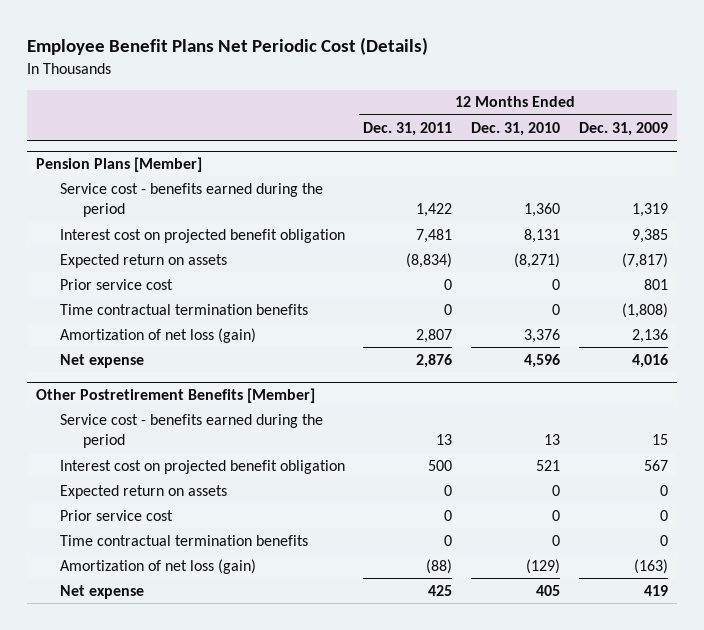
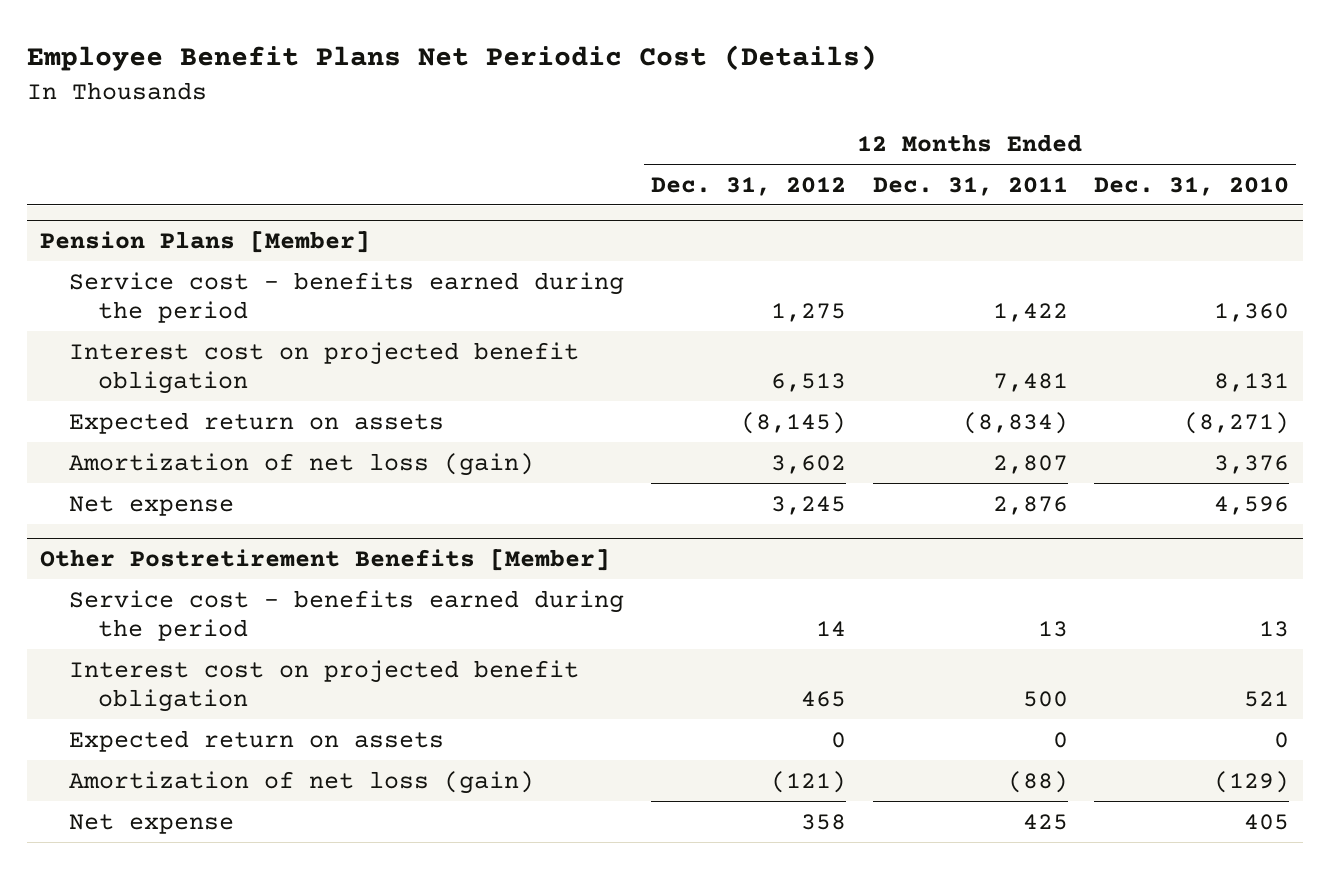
[578,121,668,136] Dec. 31, 2009 -> none
none -> [650,176,846,196] Dec. 31, 2012
[59,278,173,290] Prior service cost -> none
[59,303,308,315] Time contractual termination benefits -> none
[59,509,173,521] Prior service cost -> none
[59,534,308,546] Time contractual termination benefits -> none

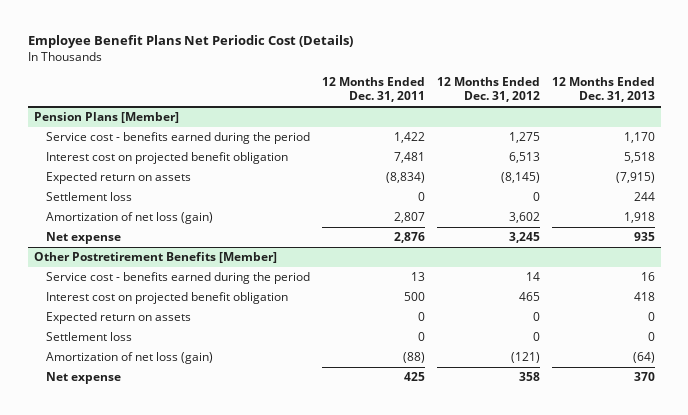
[1094,176,1290,196] Dec. 31, 2010 -> none
none -> [551,77,655,103] 12 Months Ended Dec. 31, 2013
none -> [46,192,133,202] Settlement loss
none -> [46,332,133,342] Settlement loss

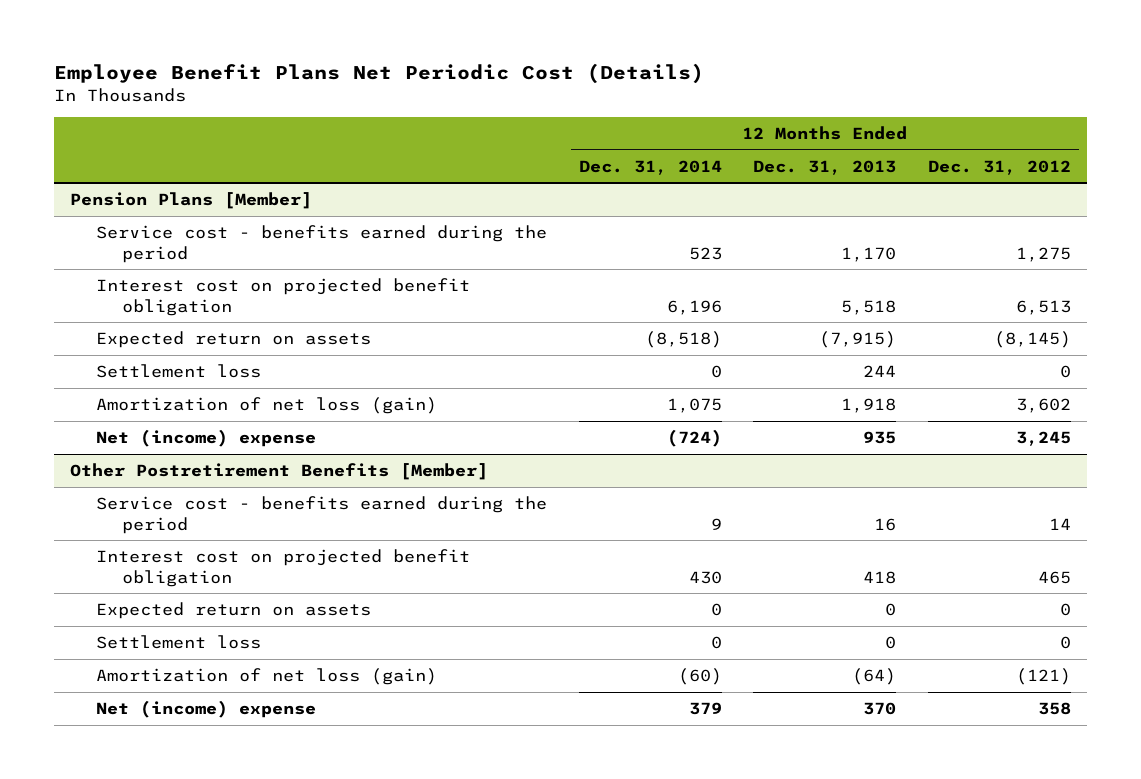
[321,77,425,103] 12 Months Ended Dec. 31, 2011 -> none
none -> [578,159,722,175] Dec. 31, 2014
[46,232,122,245] Net expense -> [95,428,316,447] Net (income) expense
[46,372,122,385] Net expense -> [95,699,316,718] Net (income) expense

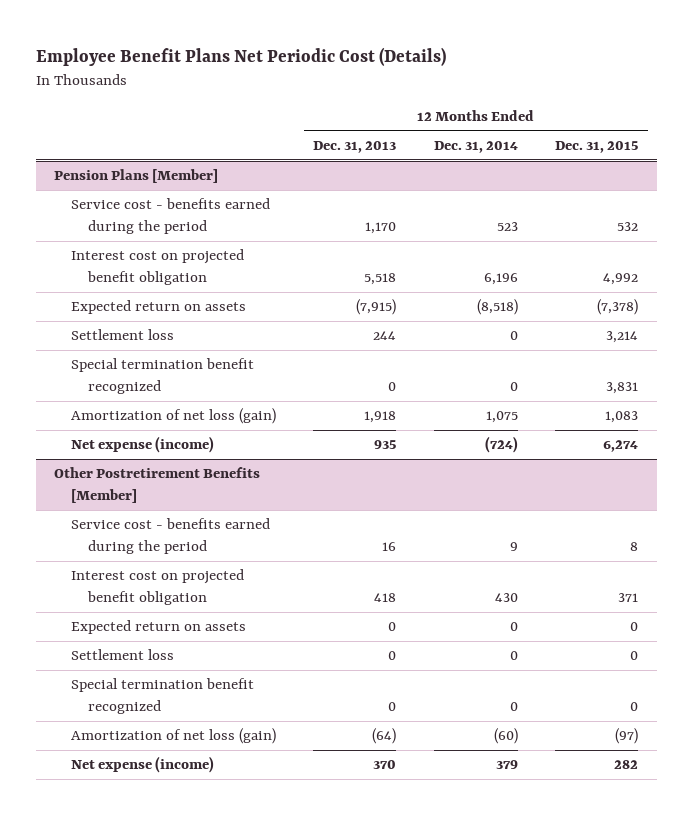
[928,159,1072,175] Dec. 31, 2012 -> none
none -> [555,141,639,154] Dec. 31, 2015
none -> [70,358,254,395] Special termination benefit recognized
[95,428,316,447] Net (income) expense -> [70,436,214,454] Net expense (income)
none -> [70,678,254,715] Special termination benefit recognized
[95,699,316,718] Net (income) expense -> [70,756,214,774] Net expense (income)

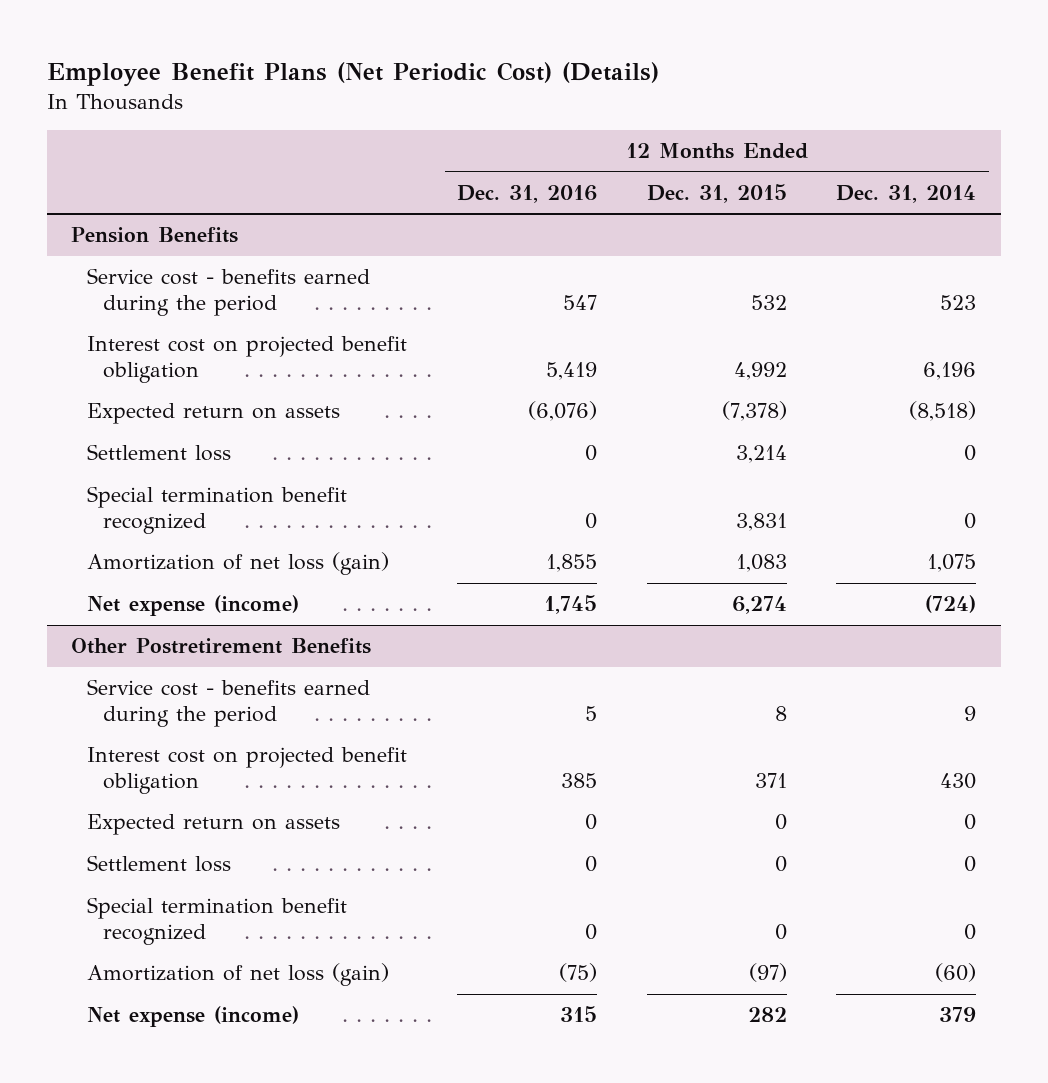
[35,46,446,66] Employee Benefit Plans Net Periodic Cost (Details) -> [46,61,659,87] Employee Benefit Plans (Net Periodic Cost) (Details)
[313,141,397,154] Dec. 31, 2013 -> none
none -> [457,184,598,203] Dec. 31, 2016
[54,169,219,184] Pension Plans [Member] -> [71,227,239,244] Pension Benefits
[54,467,261,504] Other Postretirement Benefits [Member] -> [71,638,372,655] Other Postretirement Benefits

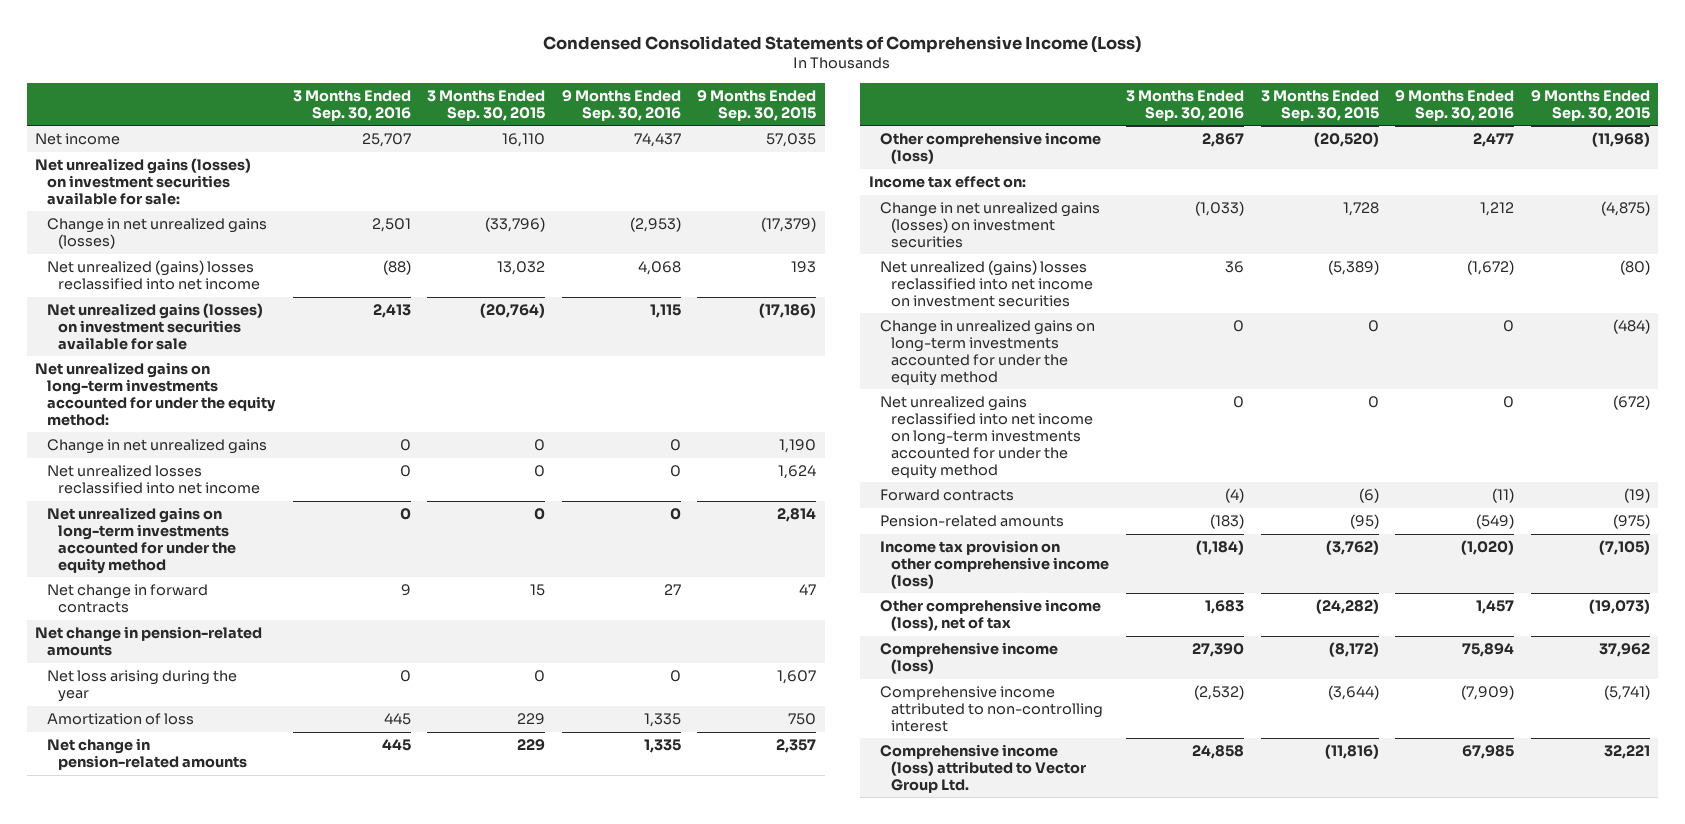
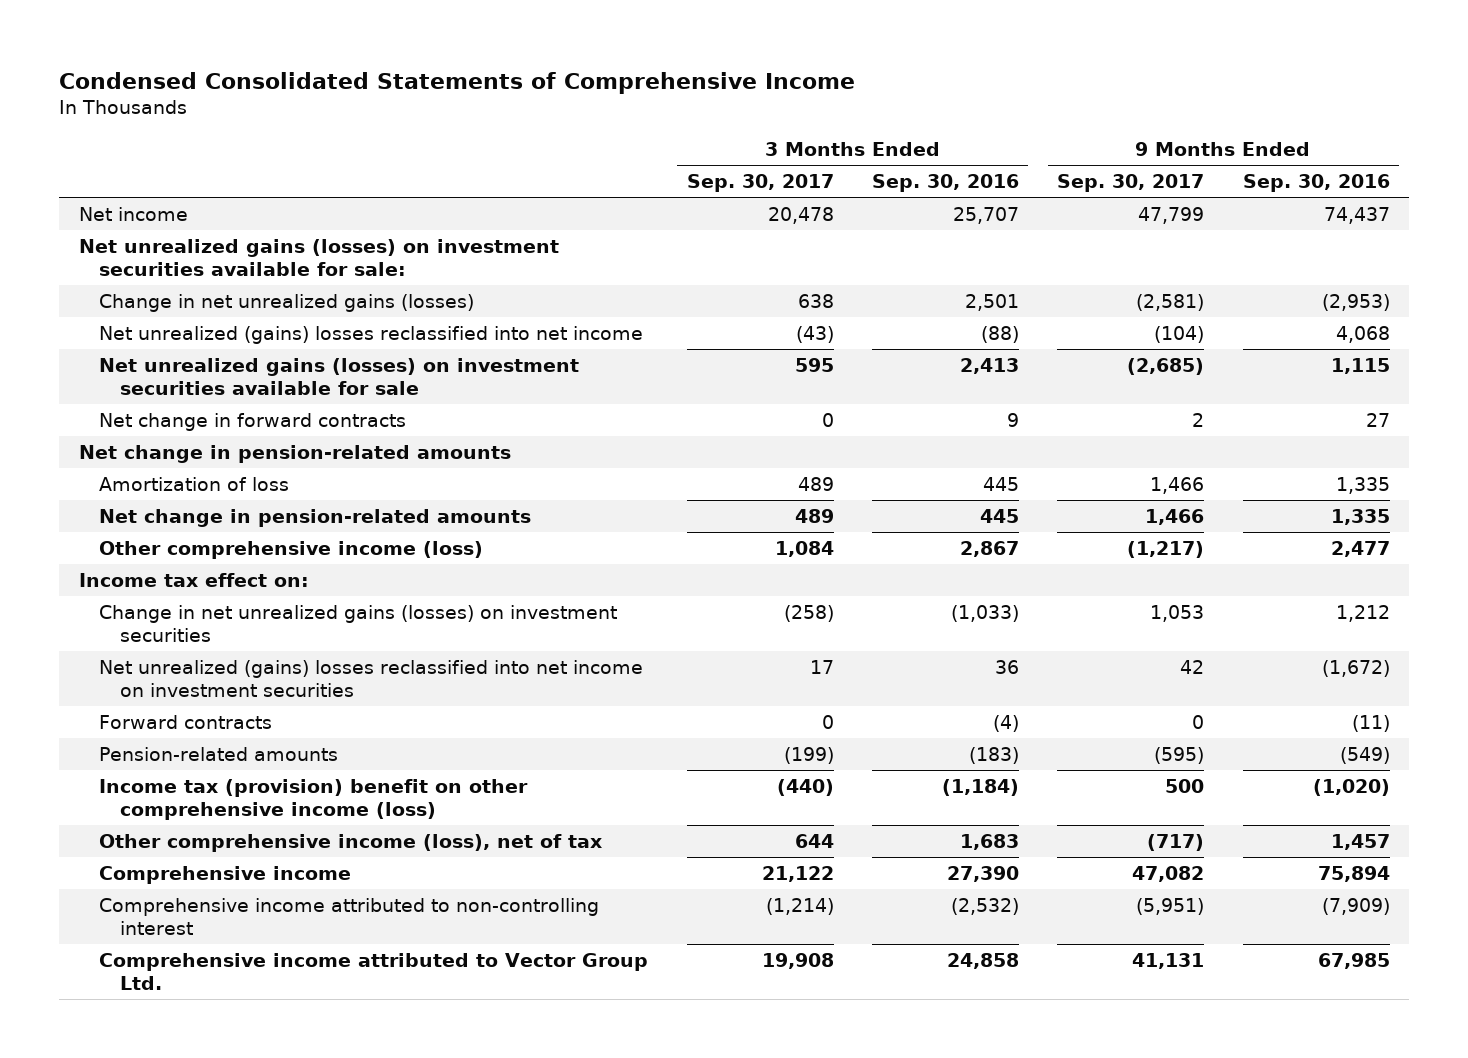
[543,36,1142,54] Condensed Consolidated Statements of Comprehensive Income (Loss) -> [59,71,856,94] Condensed Consolidated Statements of Comprehensive Income
[427,89,546,121] 3 Months Ended Sep. 30, 2015 -> none
[697,89,817,121] 9 Months Ended Sep. 30, 2015 -> none
none -> [686,174,834,193] Sep. 30, 2017
none -> [1057,174,1205,193] Sep. 30, 2017
[35,361,276,426] Net unrealized gains on long-term investments accounted for under the equity method: -> none
[46,438,267,454] Change in net unrealized gains -> none
[46,464,261,494] Net unrealized losses reclassified into net income -> none
[46,506,237,574] Net unrealized gains on long-term investments accounted for under the equity method -> none
[46,669,237,702] Net loss arising during the year -> none
[880,319,1096,386] Change in unrealized gains on long-term investments accounted for under the equity method -> none
[880,395,1094,479] Net unrealized gains reclassified into net income on long-term investments accounted for under the equity method -> none
[880,539,1110,589] Income tax provision on other comprehensive income (loss) -> [99,778,529,821] Income tax (provision) benefit on other comprehensive income (loss)
[880,641,1059,674] Comprehensive income (loss) -> [99,865,352,884] Comprehensive income
[880,743,1087,793] Comprehensive income (loss) attributed to Vector Group Ltd. -> [99,952,649,991] Comprehensive income attributed to Vector Group Ltd.

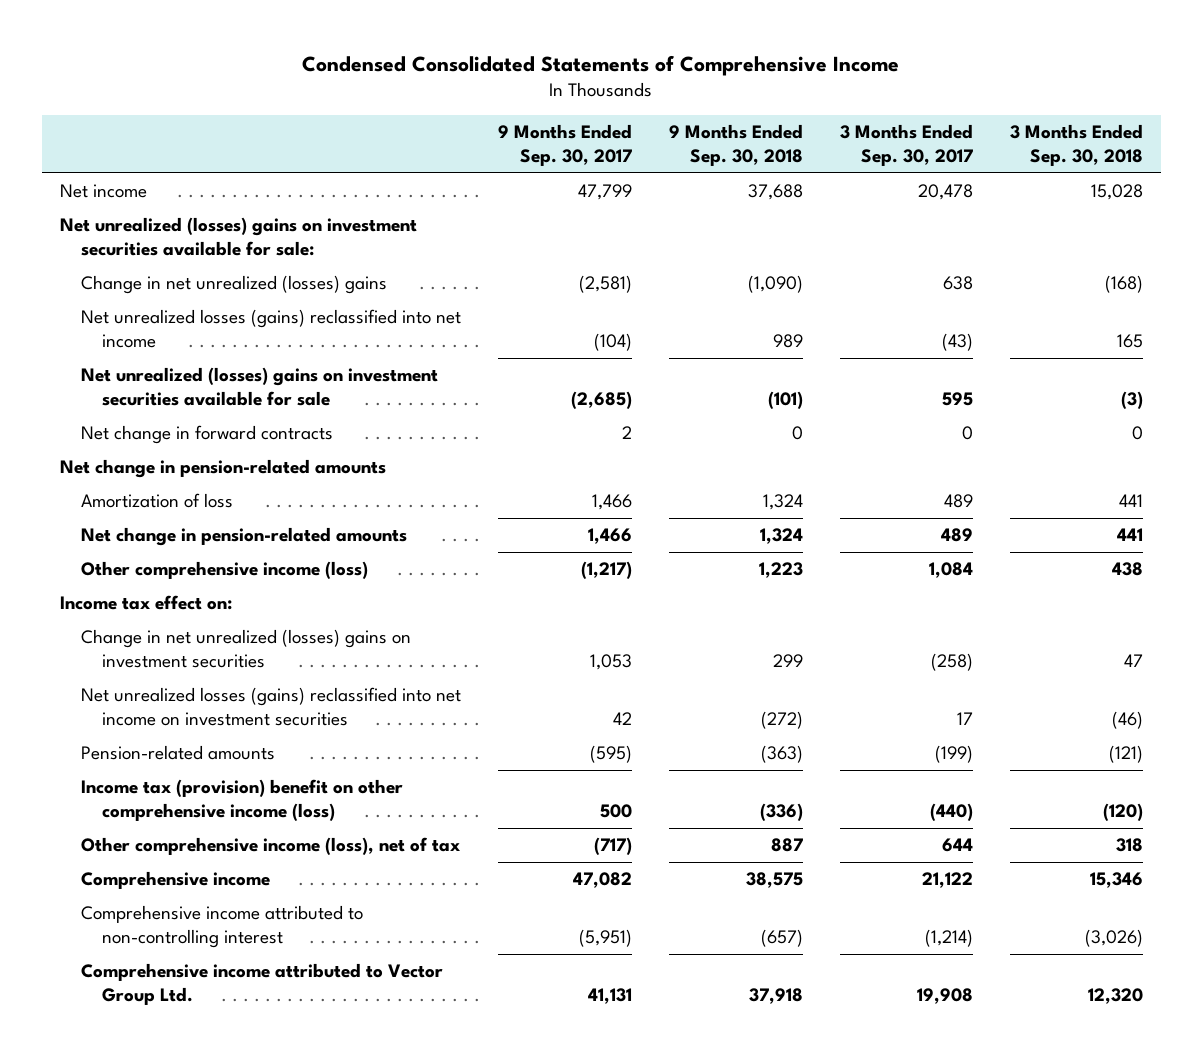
[871,174,1019,193] Sep. 30, 2016 -> none
[1242,174,1390,193] Sep. 30, 2016 -> none
none -> [668,124,803,167] 9 Months Ended Sep. 30, 2018
none -> [1009,124,1143,167] 3 Months Ended Sep. 30, 2018
[78,238,559,277] Net unrealized gains (losses) on investment securities available for sale: -> [60,217,418,257] Net unrealized (losses) gains on investment securities available for sale:
[99,293,475,312] Change in net unrealized gains (losses) -> [81,275,388,295] Change in net unrealized (losses) gains
[99,325,644,344] Net unrealized (gains) losses reclassified into net income -> [81,309,462,349] Net unrealized losses (gains) reclassified into net income
[99,357,580,396] Net unrealized gains (losses) on investment securities available for sale -> [81,367,439,407] Net unrealized (losses) gains on investment securities available for sale
[99,714,273,729] Forward contracts -> none
[99,604,618,643] Change in net unrealized gains (losses) on investment securities -> [81,629,412,669] Change in net unrealized (losses) gains on investment securities
[99,659,644,698] Net unrealized (gains) losses reclassified into net income on investment securities -> [81,687,462,727] Net unrealized losses (gains) reclassified into net income on investment securities

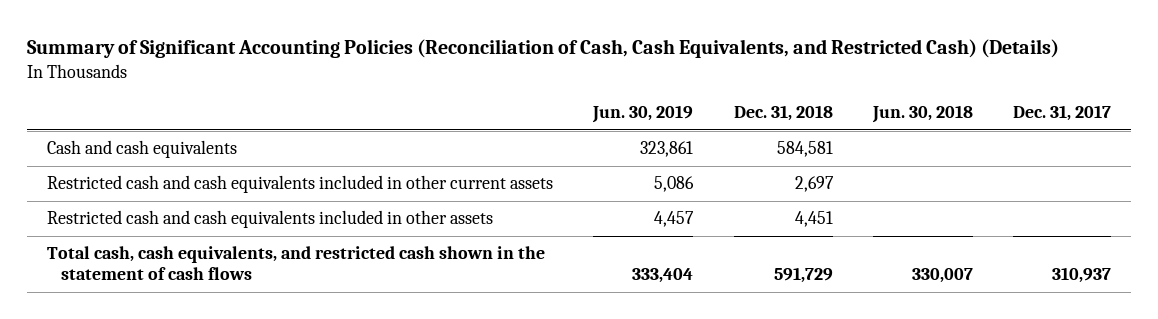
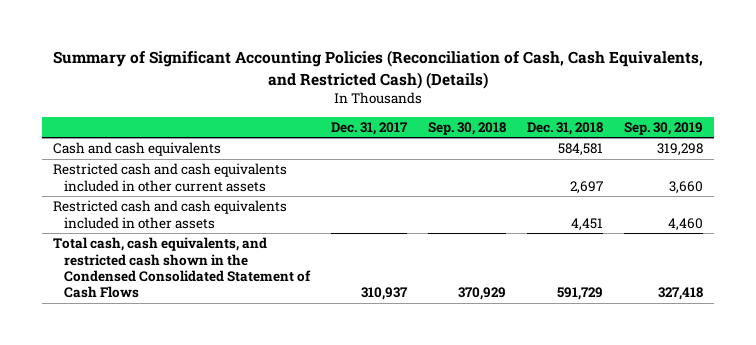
[592,105,694,124] Jun. 30, 2019 -> none
[871,105,973,124] Jun. 30, 2018 -> none
none -> [428,121,507,135] Sep. 30, 2018
none -> [624,121,704,135] Sep. 30, 2019
[46,246,545,281] Total cash, cash equivalents, and restricted cash shown in the statement of cash flows -> [52,237,312,299] Total cash, cash equivalents, and restricted cash shown in the Condensed Consolidated Statement of Cash Flows

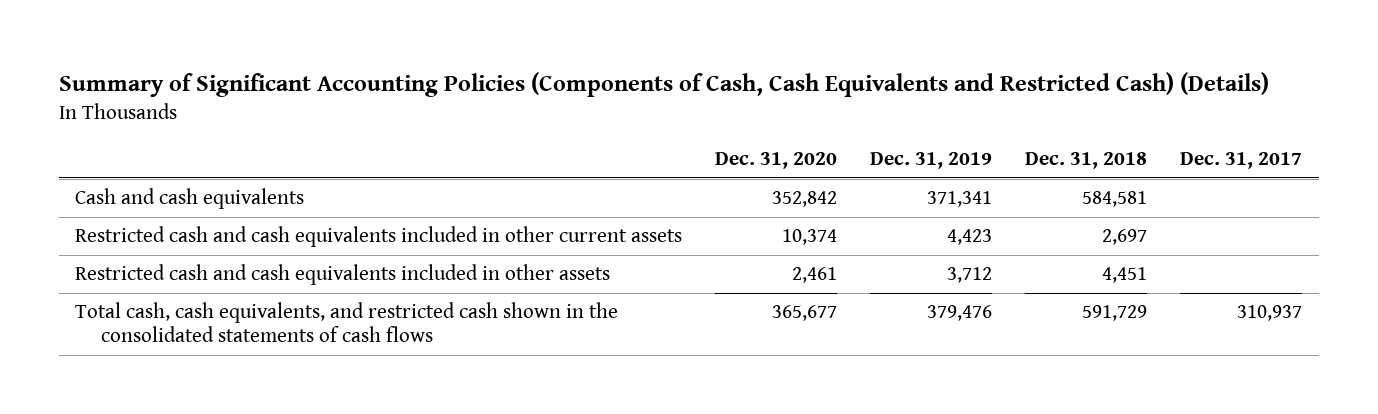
[53,50,704,89] Summary of Significant Accounting Policies (Reconciliation of Cash, Cash Equivalents, and Restricted Cash) (Details) -> [58,71,1269,97] Summary of Significant Accounting Policies (Components of Cash, Cash Equivalents and Restricted Cash) (Details)
[428,121,507,135] Sep. 30, 2018 -> none
[624,121,704,135] Sep. 30, 2019 -> none
none -> [715,151,838,169] Dec. 31, 2020
none -> [870,151,993,169] Dec. 31, 2019
[52,237,312,299] Total cash, cash equivalents, and restricted cash shown in the Condensed Consolidated Statement of Cash Flows -> [75,302,619,343] Total cash, cash equivalents, and restricted cash shown in the consolidated statements of cash flows

